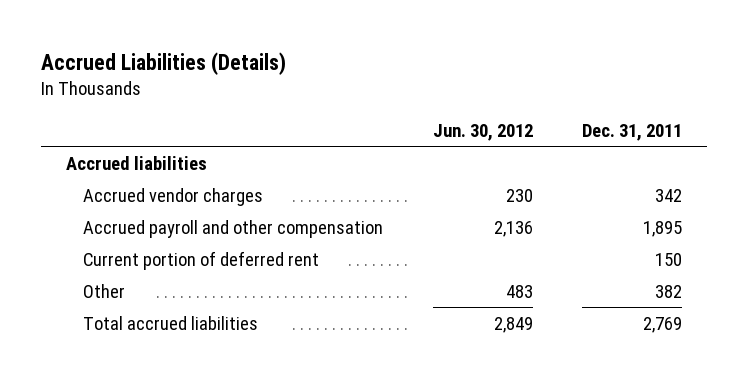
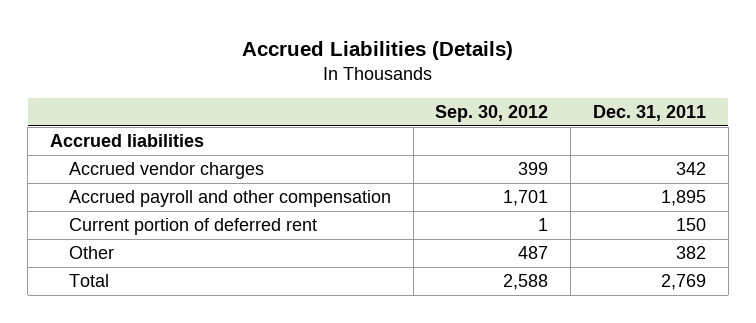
[432,123,533,141] Jun. 30, 2012 -> none
none -> [435,104,549,122] Sep. 30, 2012
[82,315,258,330] Total accrued liabilities -> [68,274,109,288] Total

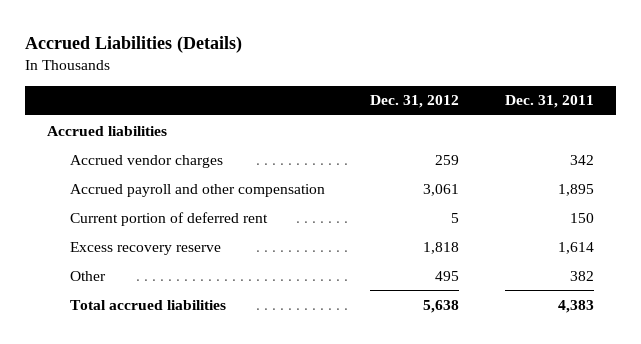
[435,104,549,122] Sep. 30, 2012 -> none
none -> [370,95,460,109] Dec. 31, 2012
none -> [69,241,221,255] Excess recovery reserve
[68,274,109,288] Total -> [69,299,226,310] Total accrued liabilities
[660,274,706,291] 2,769 -> [557,299,594,313] 4,383

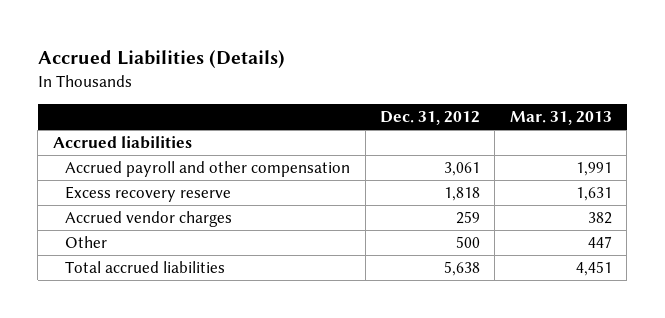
[504,95,594,109] Dec. 31, 2011 -> none
none -> [509,111,612,126] Mar. 31, 2013
[69,211,268,226] Current portion of deferred rent -> none
[69,154,223,168] Accrued vendor charges -> [65,211,233,228] Accrued vendor charges
[435,270,460,281] 495 -> [456,236,481,249] 500

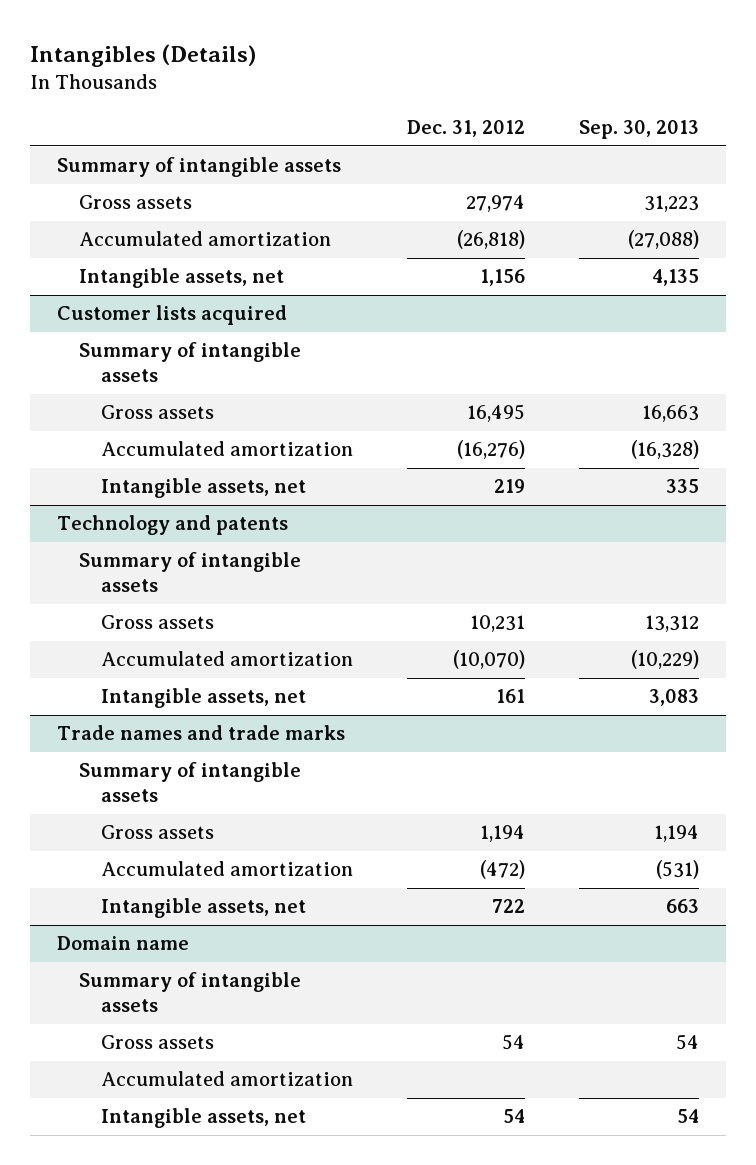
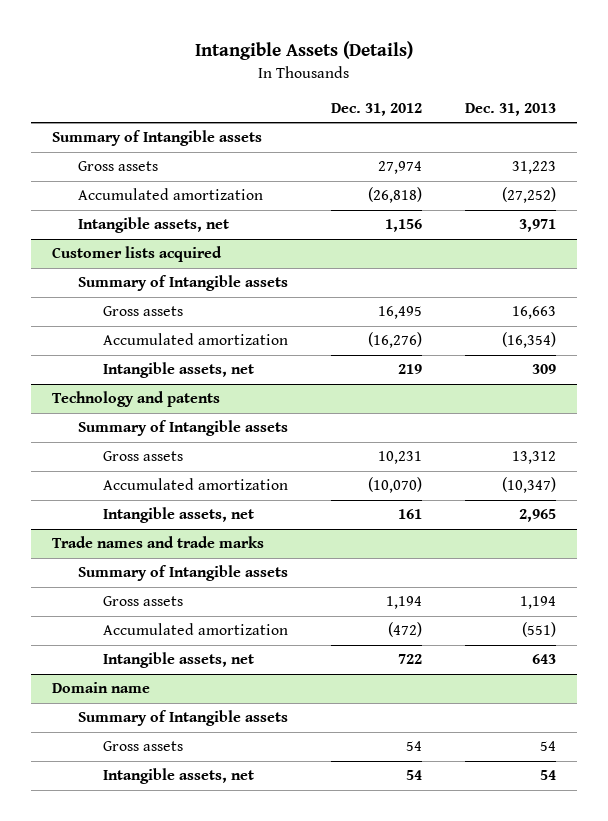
[30,43,257,67] Intangibles (Details) -> [195,40,414,60] Intangible Assets (Details)
[578,120,699,140] Sep. 30, 2013 -> none
none -> [464,103,556,117] Dec. 31, 2013
[57,157,342,178] Summary of intangible assets -> [52,130,263,147] Summary of Intangible assets
[79,342,302,383] Summary of intangible assets -> [77,275,288,292] Summary of Intangible assets
[79,552,302,593] Summary of intangible assets -> [77,420,288,437] Summary of Intangible assets
[79,762,302,803] Summary of intangible assets -> [77,565,288,582] Summary of Intangible assets
[79,972,302,1013] Summary of intangible assets -> [77,710,288,727] Summary of Intangible assets
[100,1071,353,1087] Accumulated amortization -> none

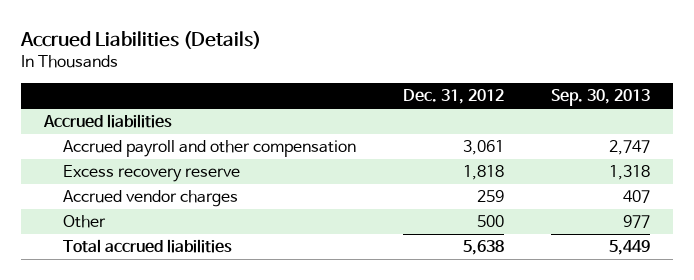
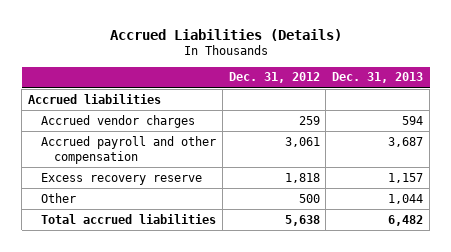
[550,89,650,107] Sep. 30, 2013 -> none
none -> [332,72,424,84] Dec. 31, 2013
[62,190,238,208] Accrued vendor charges -> [40,114,195,128] Accrued vendor charges

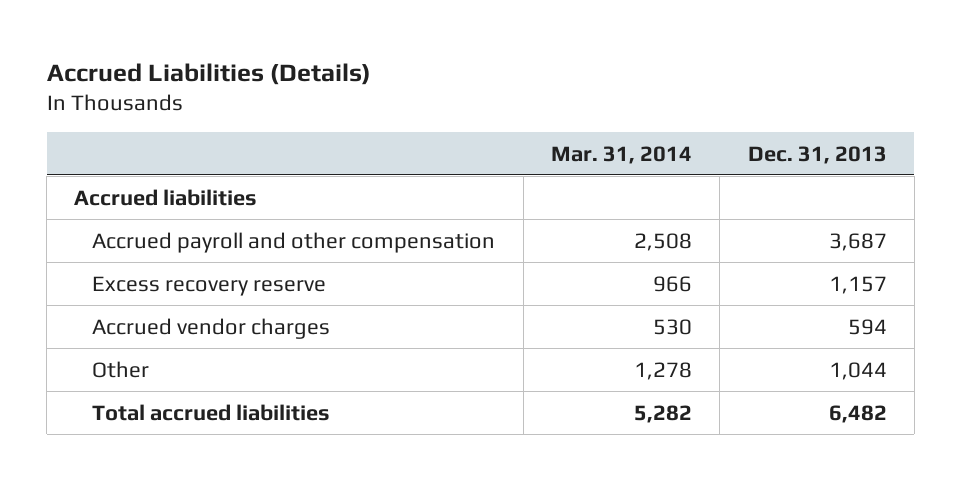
[228,72,320,84] Dec. 31, 2012 -> none
none -> [550,145,692,164] Mar. 31, 2014
[40,114,195,128] Accrued vendor charges -> [92,317,331,339] Accrued vendor charges

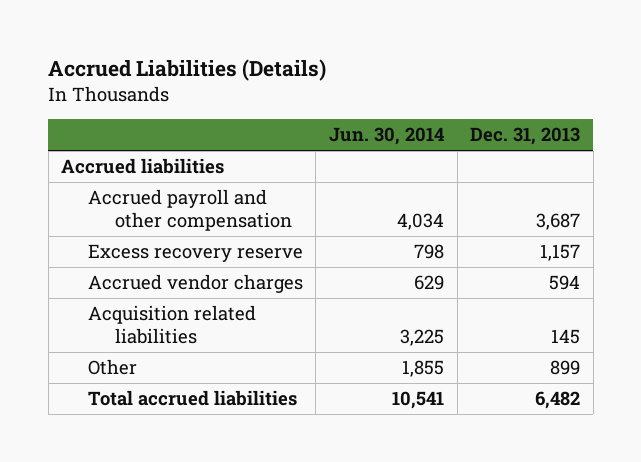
[550,145,692,164] Mar. 31, 2014 -> none
none -> [329,127,445,146] Jun. 30, 2014
none -> [87,305,256,345] Acquisition related liabilities
[828,361,887,380] 1,044 -> [550,360,581,376] 899

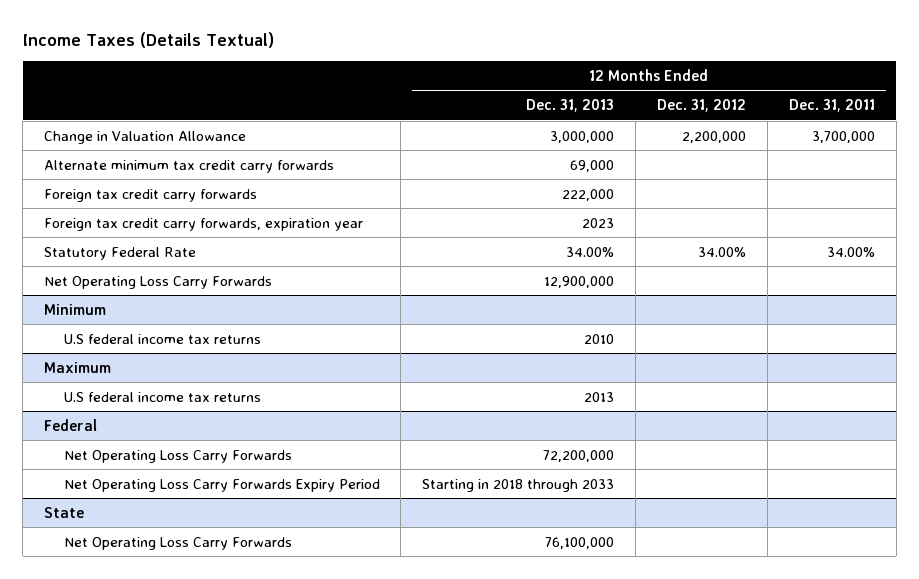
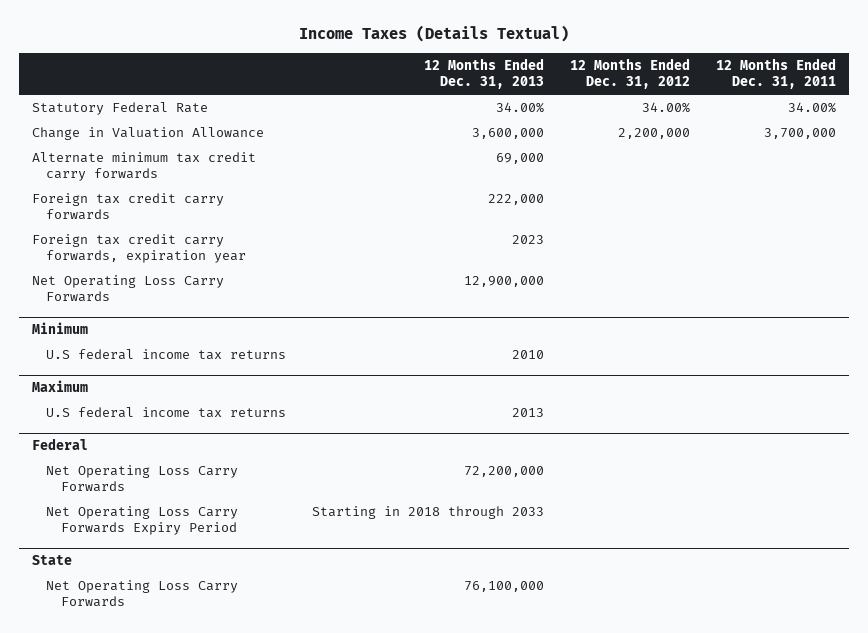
[44,246,197,260] Statutory Federal Rate -> [31,102,208,116] Statutory Federal Rate
[550,130,615,143] 3,000,000 -> [472,128,545,140] 3,600,000

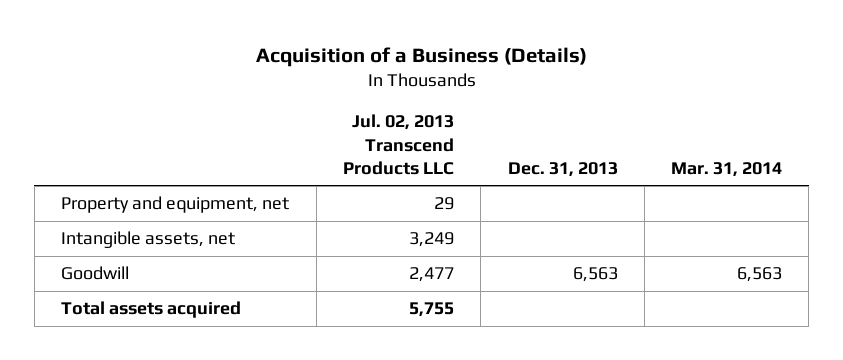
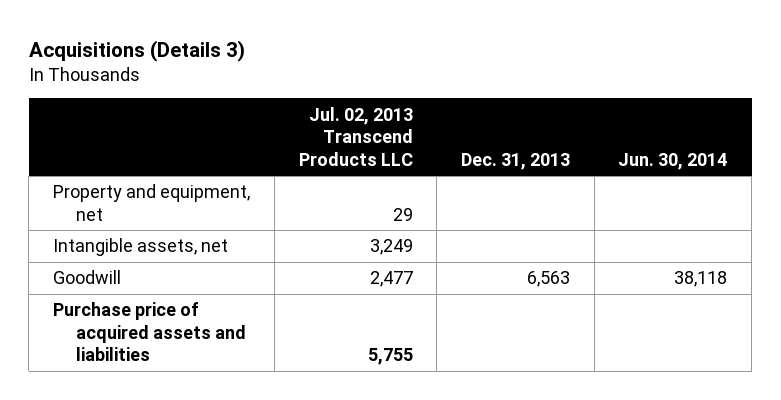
[255,47,587,68] Acquisition of a Business (Details) -> [28,39,245,62] Acquisitions (Details 3)
[671,161,783,177] Mar. 31, 2014 -> none
none -> [618,152,728,170] Jun. 30, 2014
[61,301,242,319] Total assets acquired -> [53,302,246,362] Purchase price of acquired assets and liabilities

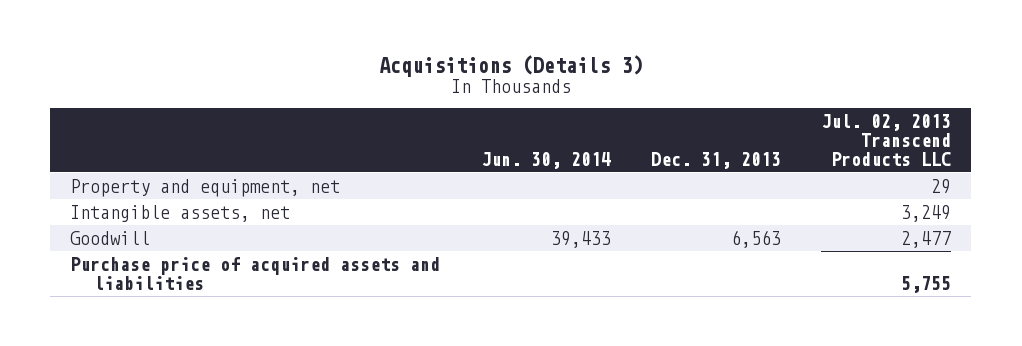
[674,271,728,288] 38,118 -> [550,230,611,248] 39,433

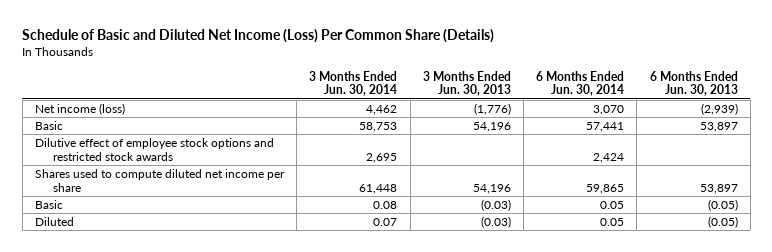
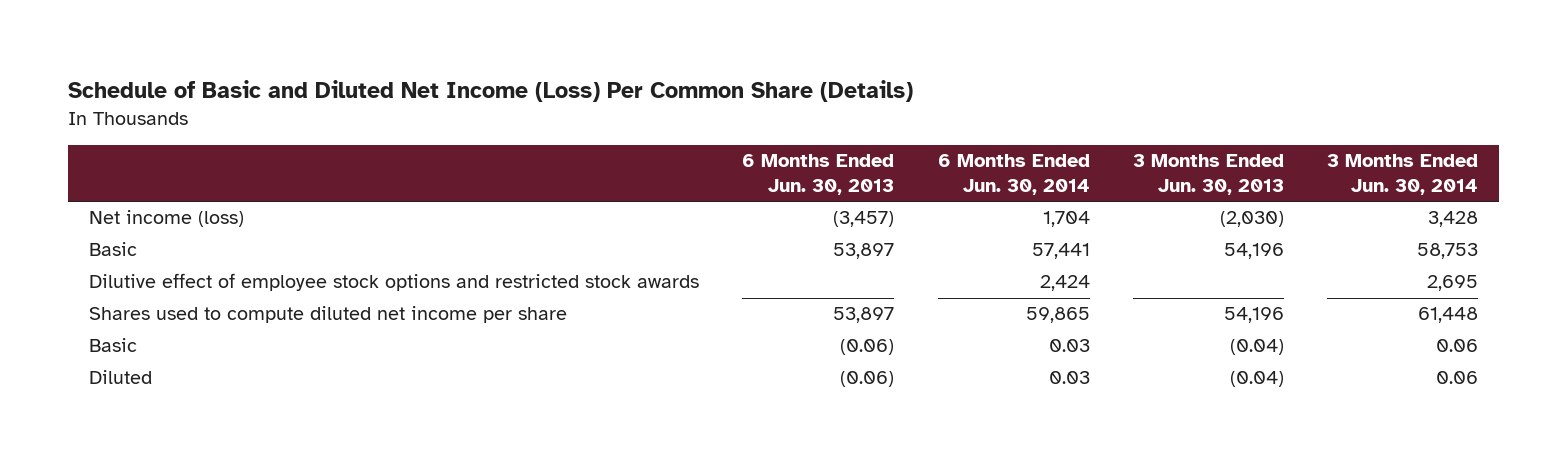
[366,104,398,115] 4,462 -> [1427,211,1478,228] 3,428
[473,102,511,115] (1,776) -> [1219,211,1284,228] (2,030)
[593,104,625,115] 3,070 -> [1042,211,1090,228] 1,704
[700,102,738,115] (2,939) -> [833,211,895,228] (3,457)
[373,200,398,209] 0.08 -> [1435,339,1478,353] 0.06
[480,198,511,211] (0.03) -> [1229,339,1284,356] (0.04)
[600,200,625,209] 0.05 -> [1048,339,1090,353] 0.03
[707,198,738,211] (0.05) -> [840,339,895,356] (0.06)
[373,217,398,226] 0.07 -> [1435,371,1478,385] 0.06
[480,215,511,228] (0.03) -> [1229,371,1284,388] (0.04)
[600,217,625,226] 0.05 -> [1048,371,1090,385] 0.03
[707,215,738,228] (0.05) -> [840,371,895,388] (0.06)

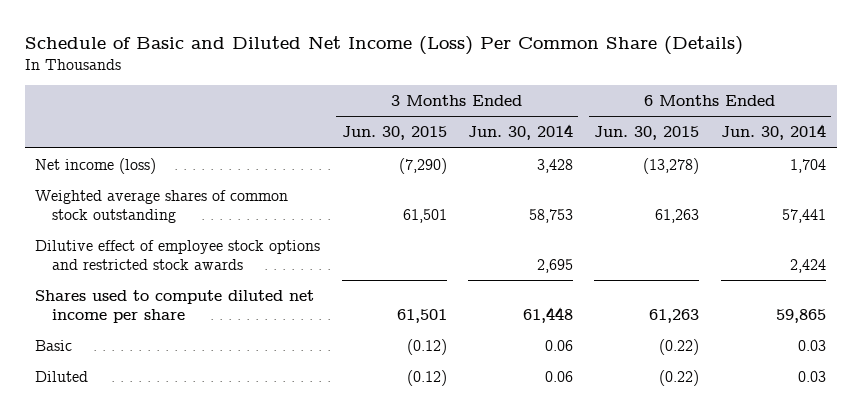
[742,154,895,196] 6 Months Ended Jun. 30, 2013 -> none
[1132,154,1284,196] 3 Months Ended Jun. 30, 2013 -> none
none -> [341,126,447,141] Jun. 30, 2015
none -> [594,126,700,141] Jun. 30, 2015
[89,242,138,257] Basic -> [35,189,289,223] Weighted average shares of common stock outstanding

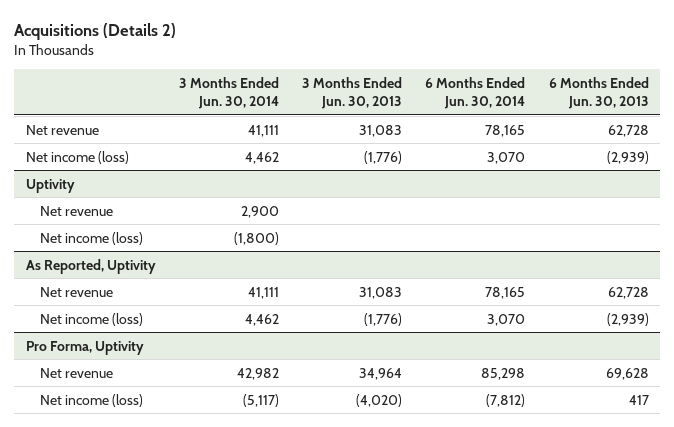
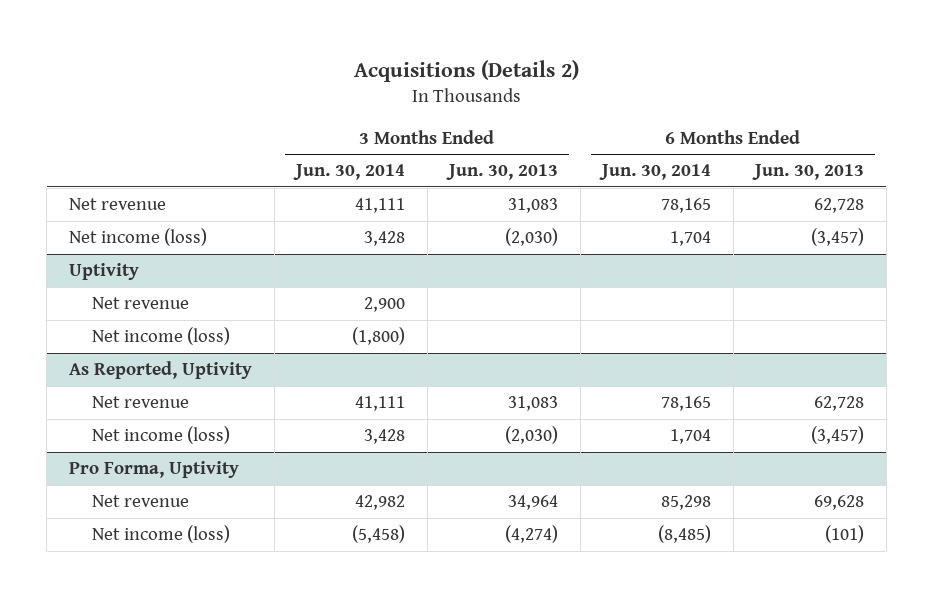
[244,151,279,164] 4,462 -> [364,231,406,247] 3,428
[364,150,403,164] (1,776) -> [505,228,559,247] (2,030)
[487,151,526,164] 3,070 -> [670,231,712,247] 1,704
[606,150,649,164] (2,939) -> [811,228,865,247] (3,457)
[244,313,279,326] 4,462 -> [364,429,406,445] 3,428
[364,312,403,326] (1,776) -> [505,426,559,445] (2,030)
[487,313,526,326] 3,070 -> [670,429,712,445] 1,704
[606,312,649,326] (2,939) -> [811,426,865,445] (3,457)
[242,393,279,407] (5,117) -> [352,525,406,544] (5,458)
[356,393,403,407] (4,020) -> [505,525,559,544] (4,274)
[486,393,526,407] (7,812) -> [658,525,712,544] (8,485)
[628,394,649,405] 417 -> [825,525,865,544] (101)

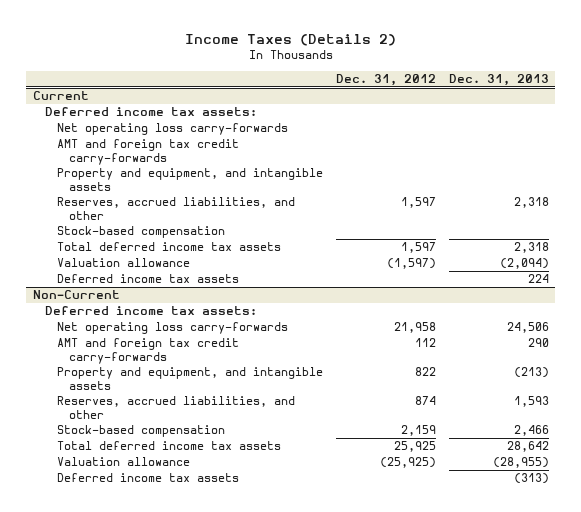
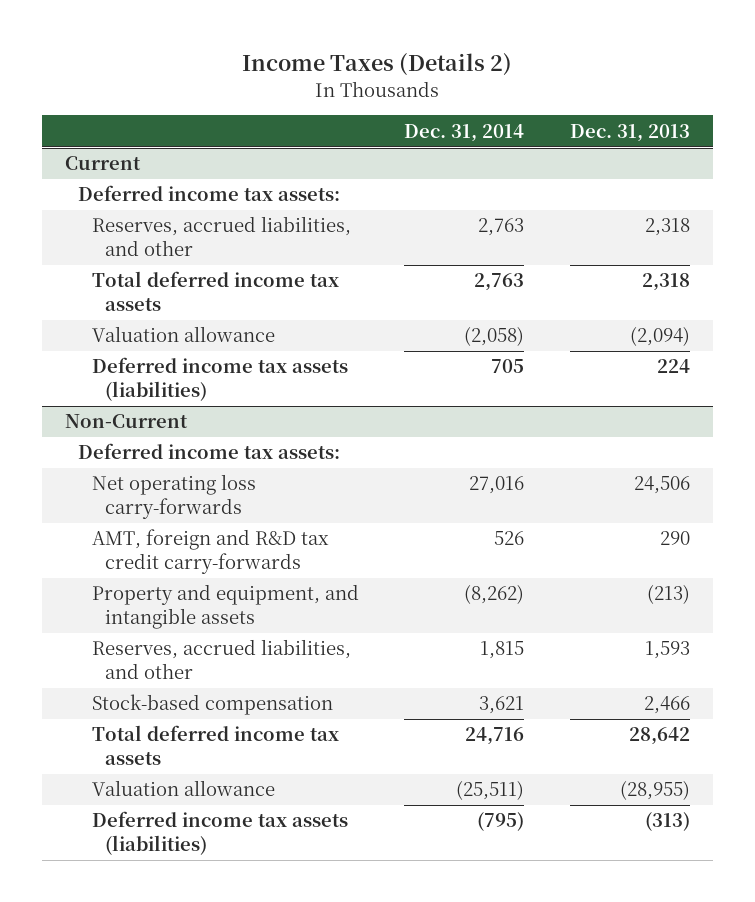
[335,74,436,87] Dec. 31, 2012 -> none
none -> [404,123,525,142] Dec. 31, 2014
[56,123,288,136] Net operating loss carry-forwards -> none
[56,139,239,165] AMT and foreign tax credit carry-forwards -> none
[56,168,323,191] Property and equipment, and intangible assets -> none
[56,226,225,239] Stock-based compensation -> none
[56,274,239,284] Deferred income tax assets -> [91,357,348,402] Deferred income tax assets (liabilities)
[56,338,239,364] AMT and foreign tax credit carry-forwards -> [91,529,329,575] AMT, foreign and R&D tax credit carry-forwards
[56,473,239,483] Deferred income tax assets -> [91,811,348,856] Deferred income tax assets (liabilities)

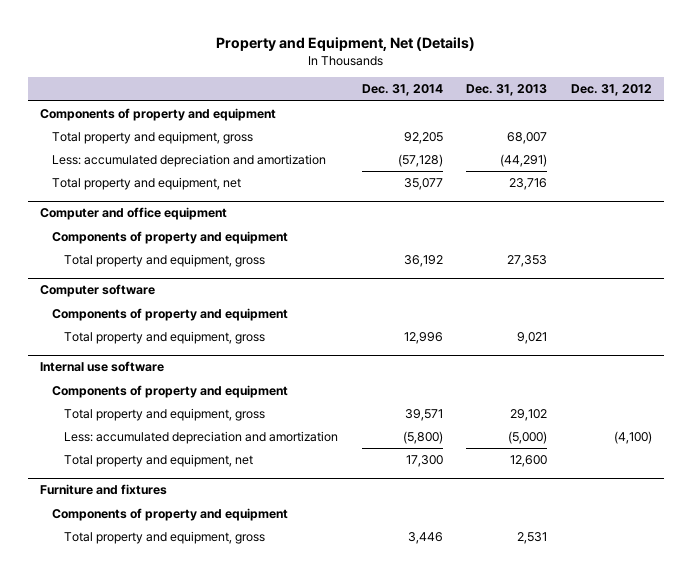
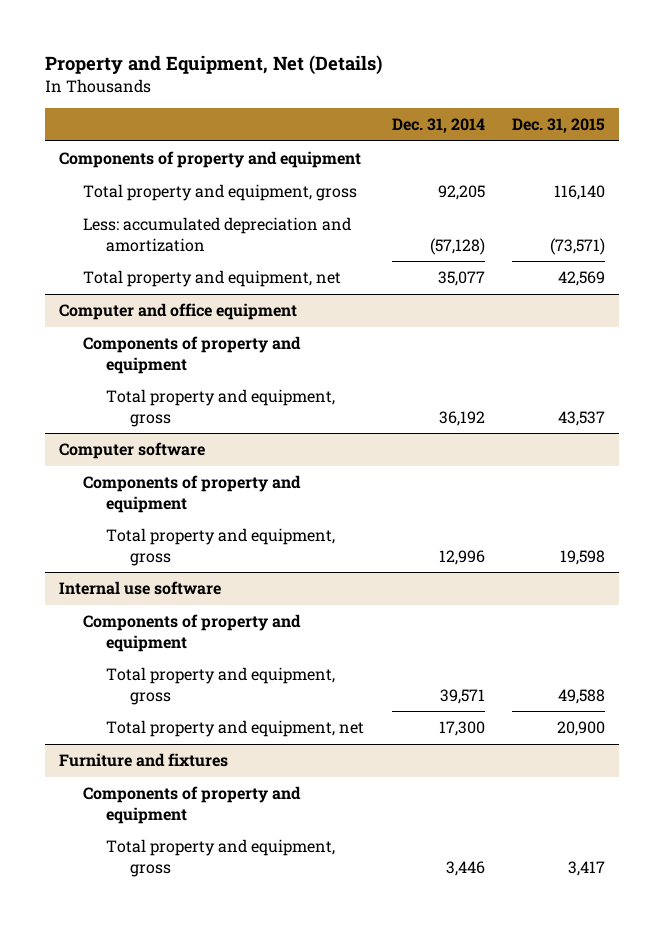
[466,84,548,97] Dec. 31, 2013 -> none
[571,84,653,97] Dec. 31, 2012 -> none
none -> [512,118,606,134] Dec. 31, 2015
[64,431,339,445] Less: accumulated depreciation and amortization -> none

